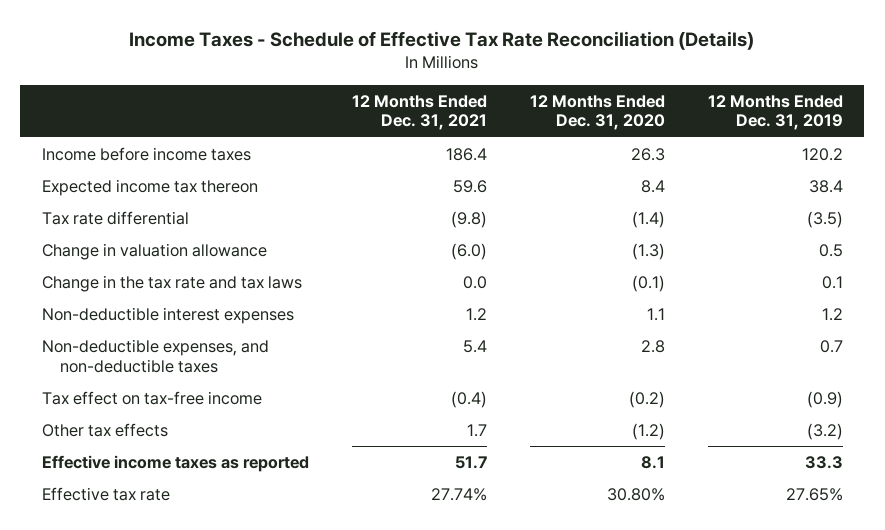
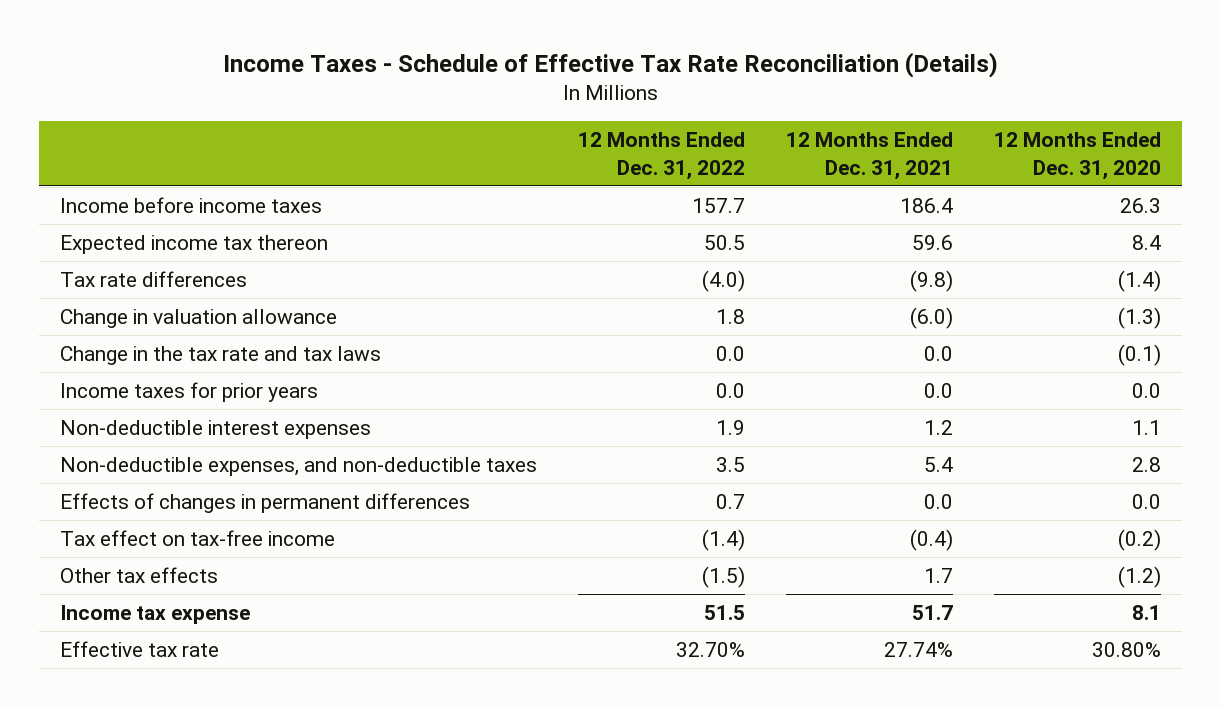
[707,94,843,131] 12 Months Ended Dec. 31, 2019 -> none
none -> [578,132,746,180] 12 Months Ended Dec. 31, 2022
[41,211,189,226] Tax rate differential -> [59,271,247,288] Tax rate differences
none -> [59,382,318,403] Income taxes for prior years
none -> [59,493,470,514] Effects of changes in permanent differences
[41,455,309,473] Effective income taxes as reported -> [59,605,250,625] Income tax expense

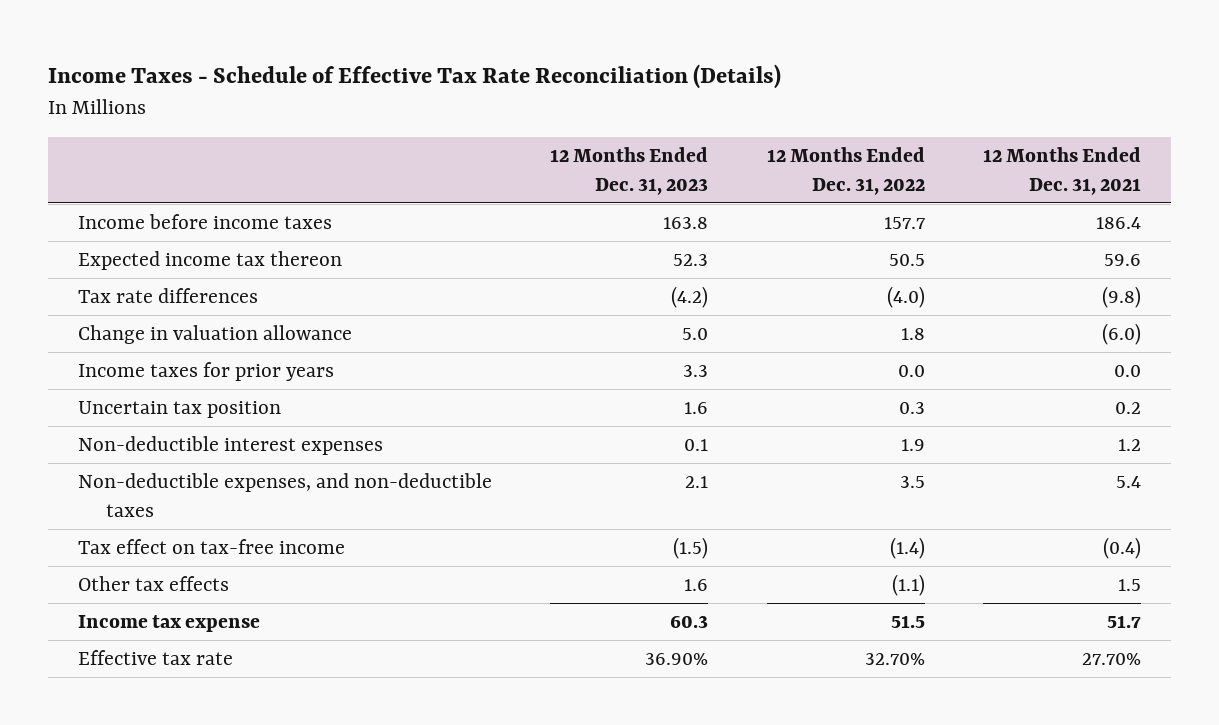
[994,132,1162,180] 12 Months Ended Dec. 31, 2020 -> none
none -> [550,146,709,195] 12 Months Ended Dec. 31, 2023
[59,346,381,366] Change in the tax rate and tax laws -> none
none -> [77,400,281,418] Uncertain tax position
[59,493,470,514] Effects of changes in permanent differences -> none
[702,566,746,589] (1.5) -> [891,573,925,596] (1.1)
[924,568,954,584] 1.7 -> [1118,578,1142,591] 1.5
[884,642,954,658] 27.74% -> [1082,652,1142,665] 27.70%

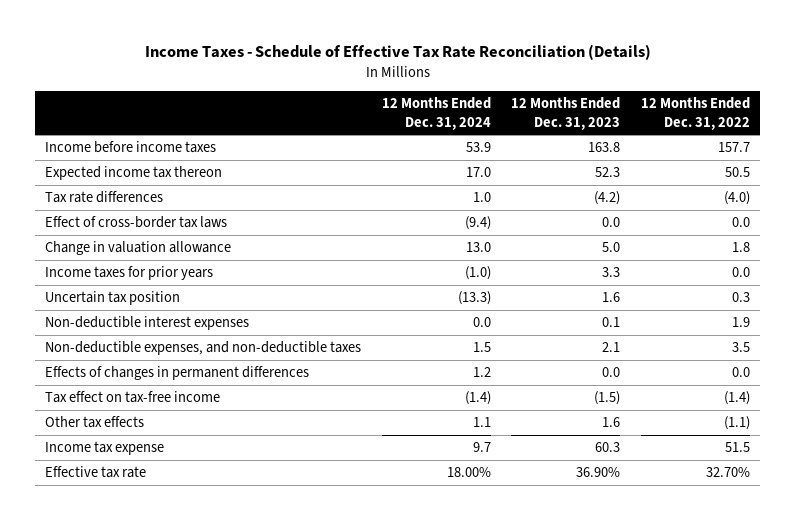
[983,146,1142,195] 12 Months Ended Dec. 31, 2021 -> none
none -> [381,97,491,130] 12 Months Ended Dec. 31, 2024
none -> [45,216,228,229] Effect of cross-border tax laws
none -> [45,366,310,381] Effects of changes in permanent differences

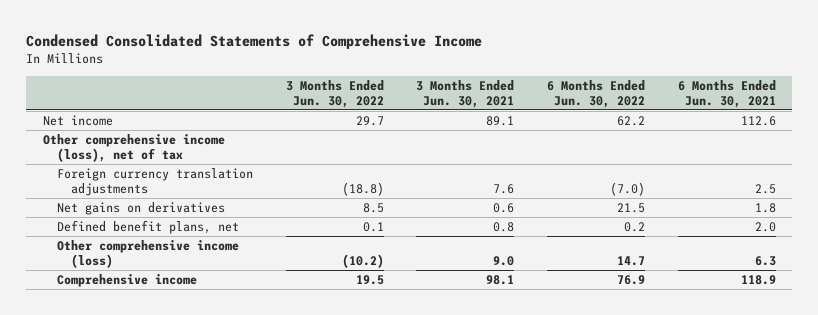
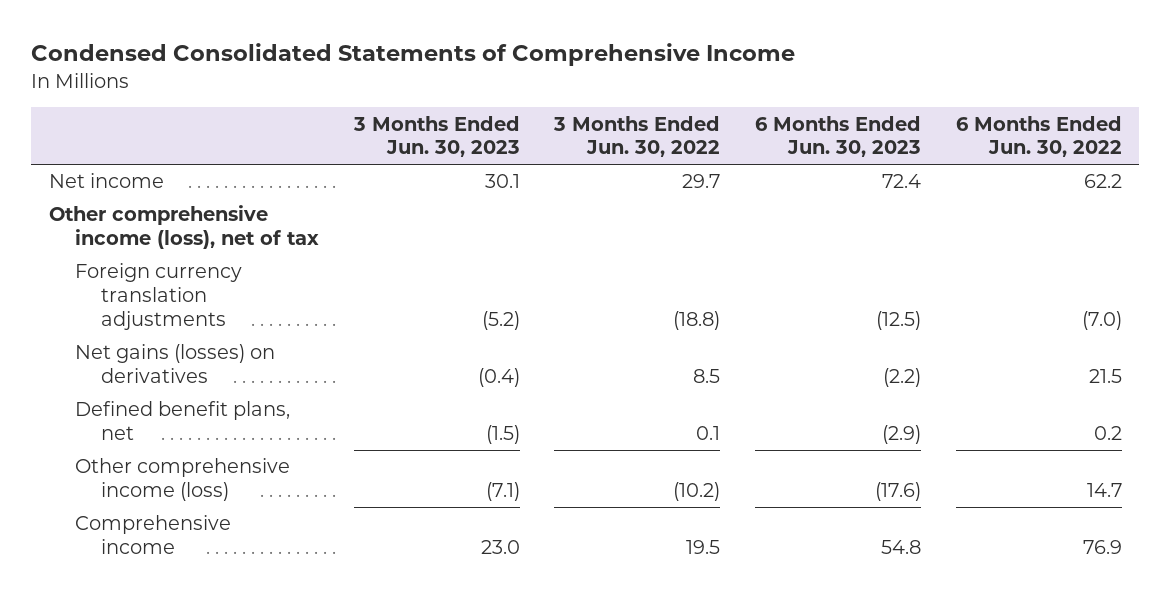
[416,79,515,108] 3 Months Ended Jun. 30, 2021 -> none
[677,79,776,108] 6 Months Ended Jun. 30, 2021 -> none
none -> [352,115,520,158] 3 Months Ended Jun. 30, 2023
none -> [755,115,922,158] 6 Months Ended Jun. 30, 2023
[57,201,226,215] Net gains on derivatives -> [74,344,275,384] Net gains (losses) on derivatives

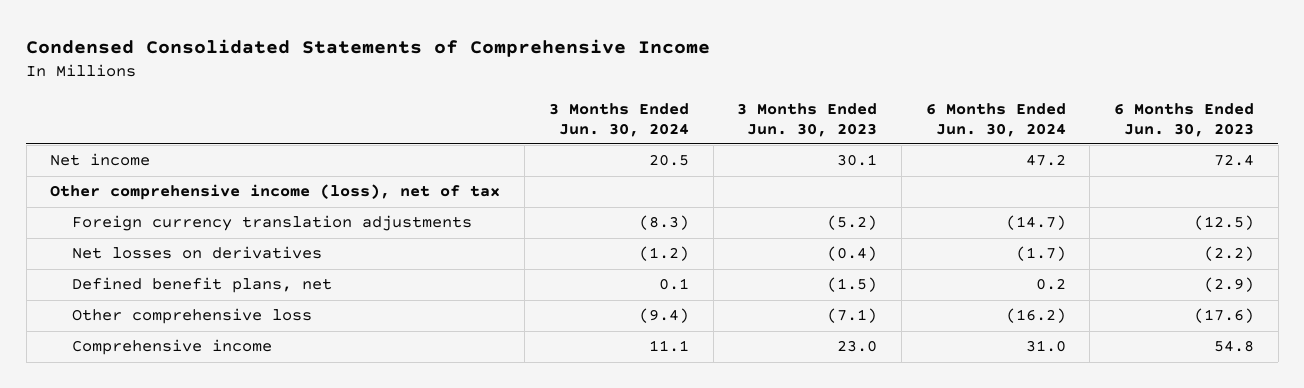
[553,115,721,158] 3 Months Ended Jun. 30, 2022 -> none
[955,115,1122,158] 6 Months Ended Jun. 30, 2022 -> none
none -> [548,102,689,137] 3 Months Ended Jun. 30, 2024
none -> [925,102,1066,137] 6 Months Ended Jun. 30, 2024
[74,344,275,384] Net gains (losses) on derivatives -> [71,246,322,260] Net losses on derivatives
[74,458,290,502] Other comprehensive income (loss) -> [71,308,312,325] Other comprehensive loss

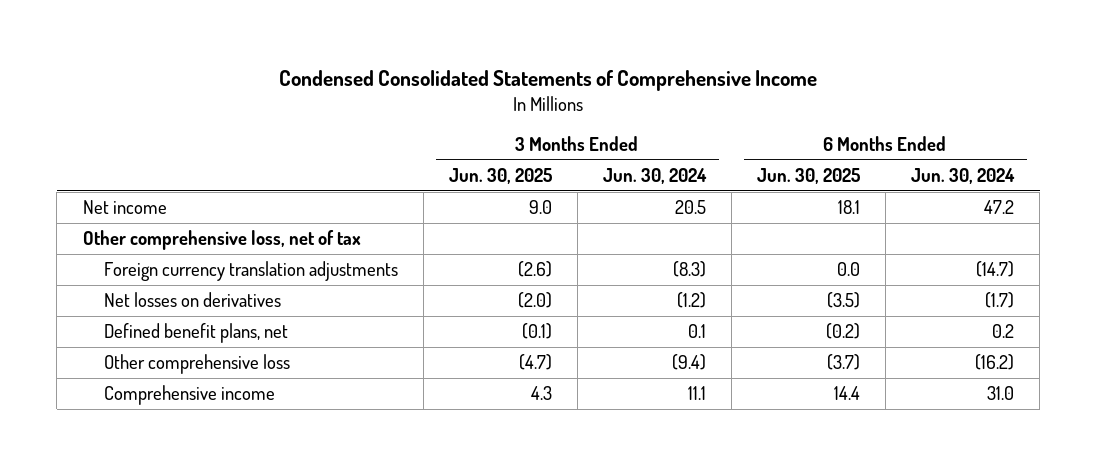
[737,102,878,137] 3 Months Ended Jun. 30, 2023 -> none
[1114,102,1255,137] 6 Months Ended Jun. 30, 2023 -> none
none -> [448,168,552,185] Jun. 30, 2025
none -> [756,168,860,185] Jun. 30, 2025
[50,184,501,201] Other comprehensive income (loss), net of tax -> [82,230,361,251] Other comprehensive loss, net of tax

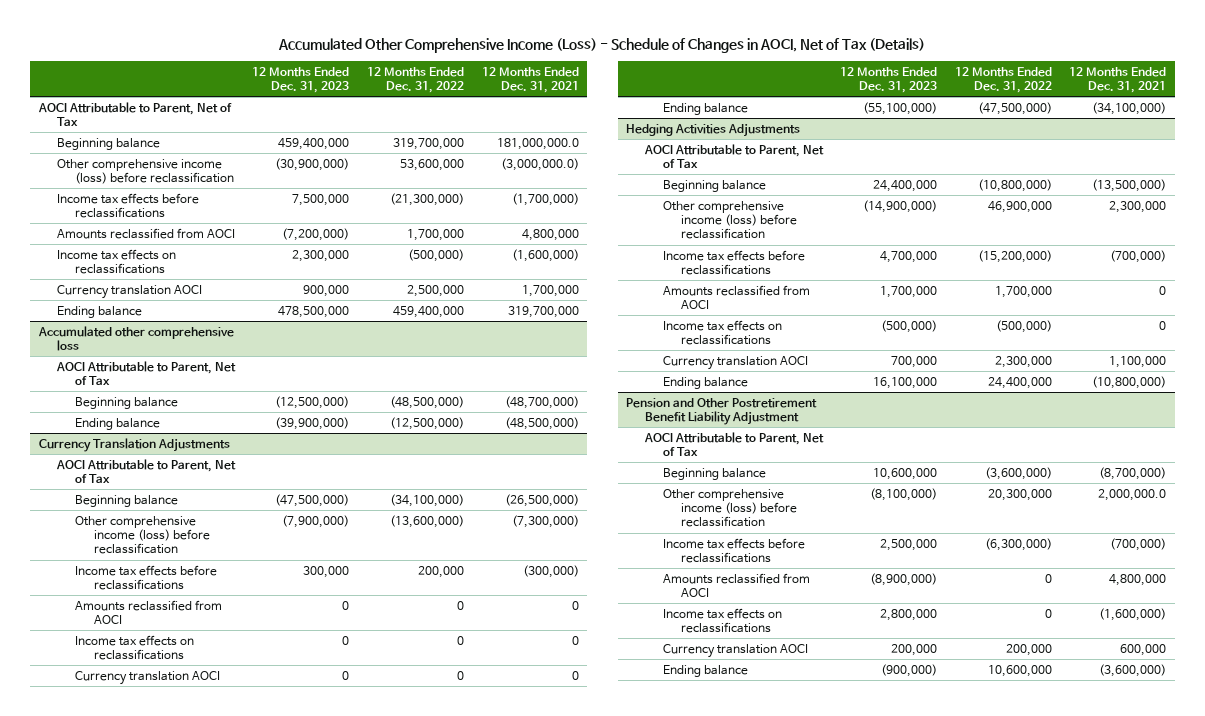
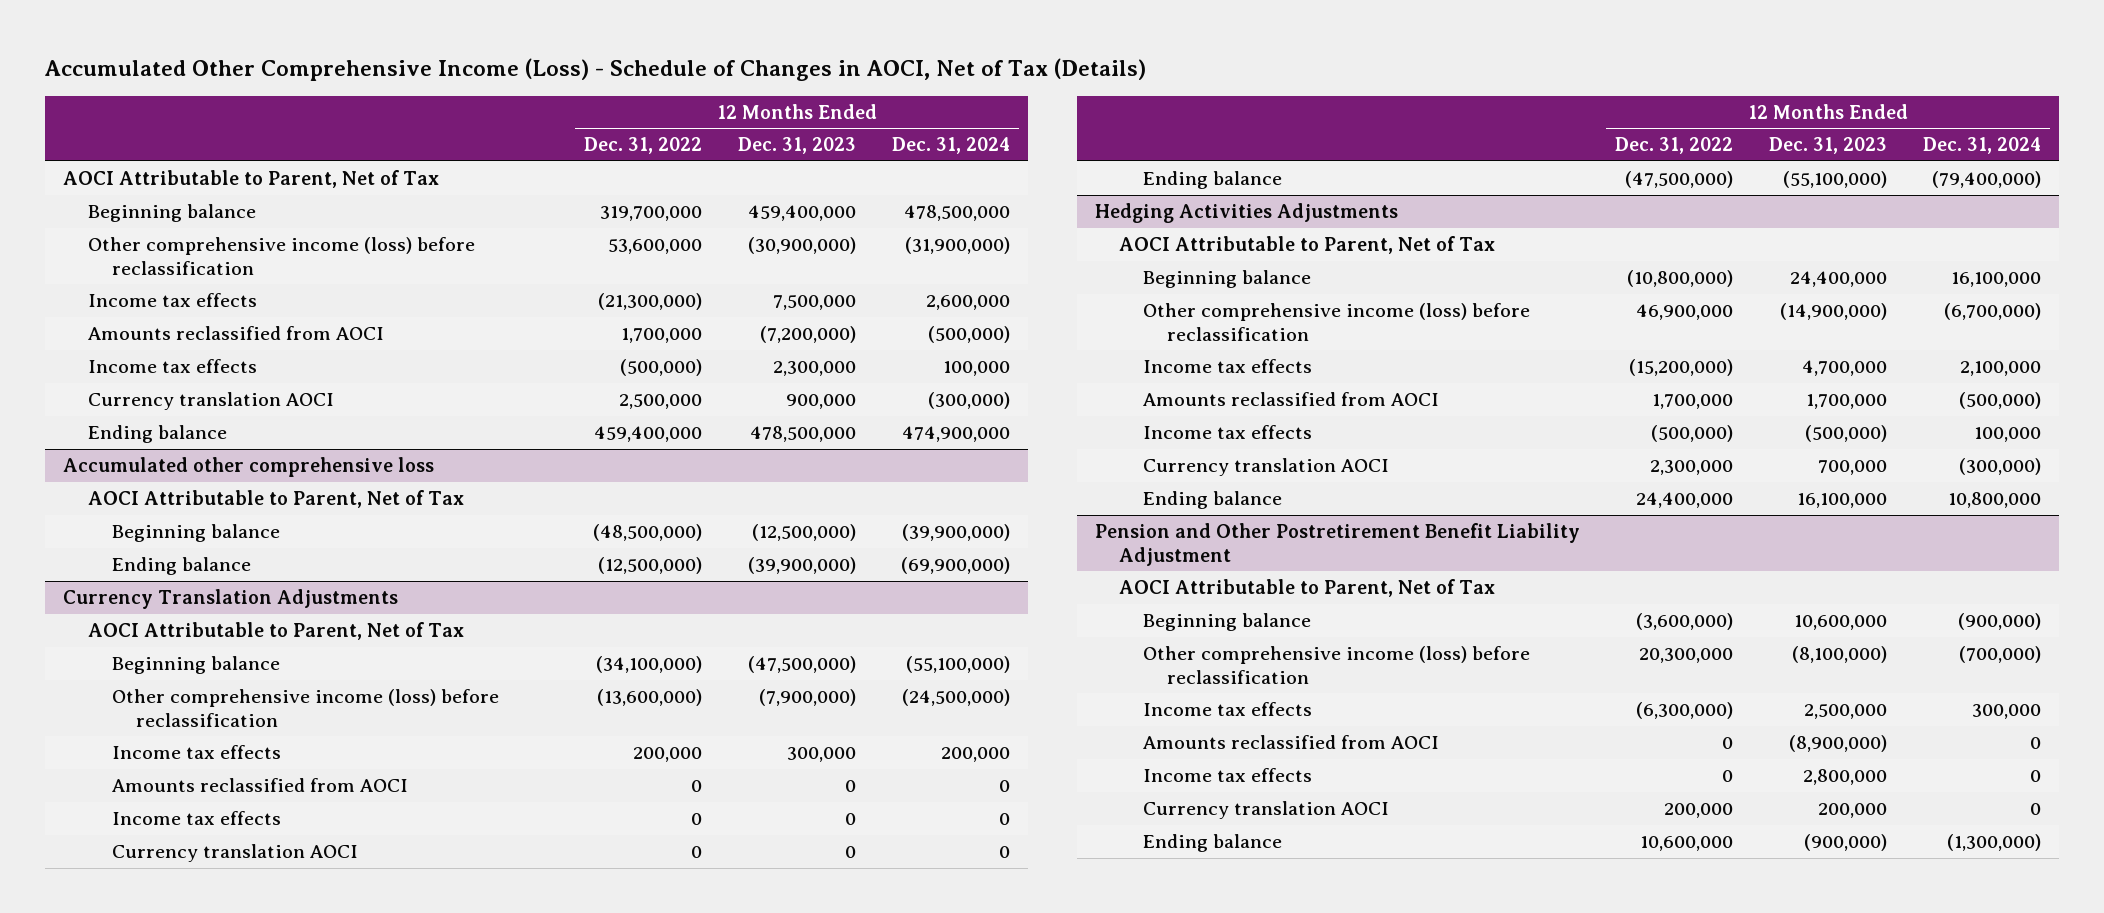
[481,66,579,93] 12 Months Ended Dec. 31, 2021 -> none
none -> [891,137,1010,155] Dec. 31, 2024
[56,193,199,219] Income tax effects before reclassifications -> [87,293,257,308] Income tax effects
[56,249,176,275] Income tax effects on reclassifications -> [87,359,257,374] Income tax effects
[75,565,218,591] Income tax effects before reclassifications -> [111,745,281,760] Income tax effects
[75,635,195,661] Income tax effects on reclassifications -> [111,811,281,826] Income tax effects
[662,250,805,276] Income tax effects before reclassifications -> [1143,359,1313,374] Income tax effects
[662,320,782,346] Income tax effects on reclassifications -> [1143,425,1313,440] Income tax effects
[662,538,805,564] Income tax effects before reclassifications -> [1143,702,1313,717] Income tax effects
[662,608,782,634] Income tax effects on reclassifications -> [1143,768,1313,783] Income tax effects

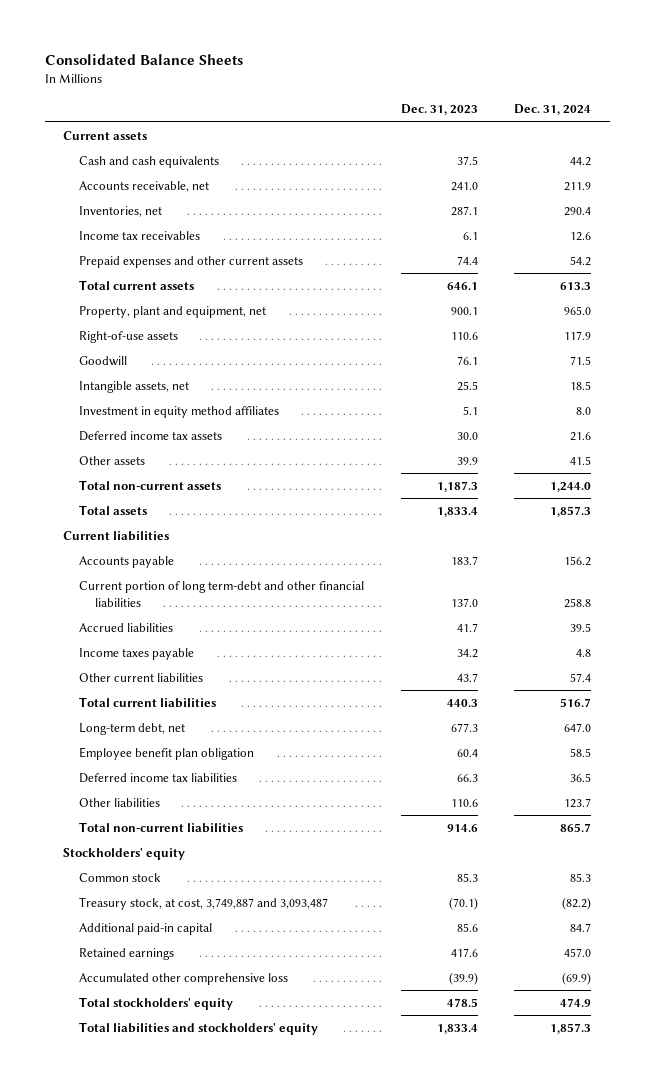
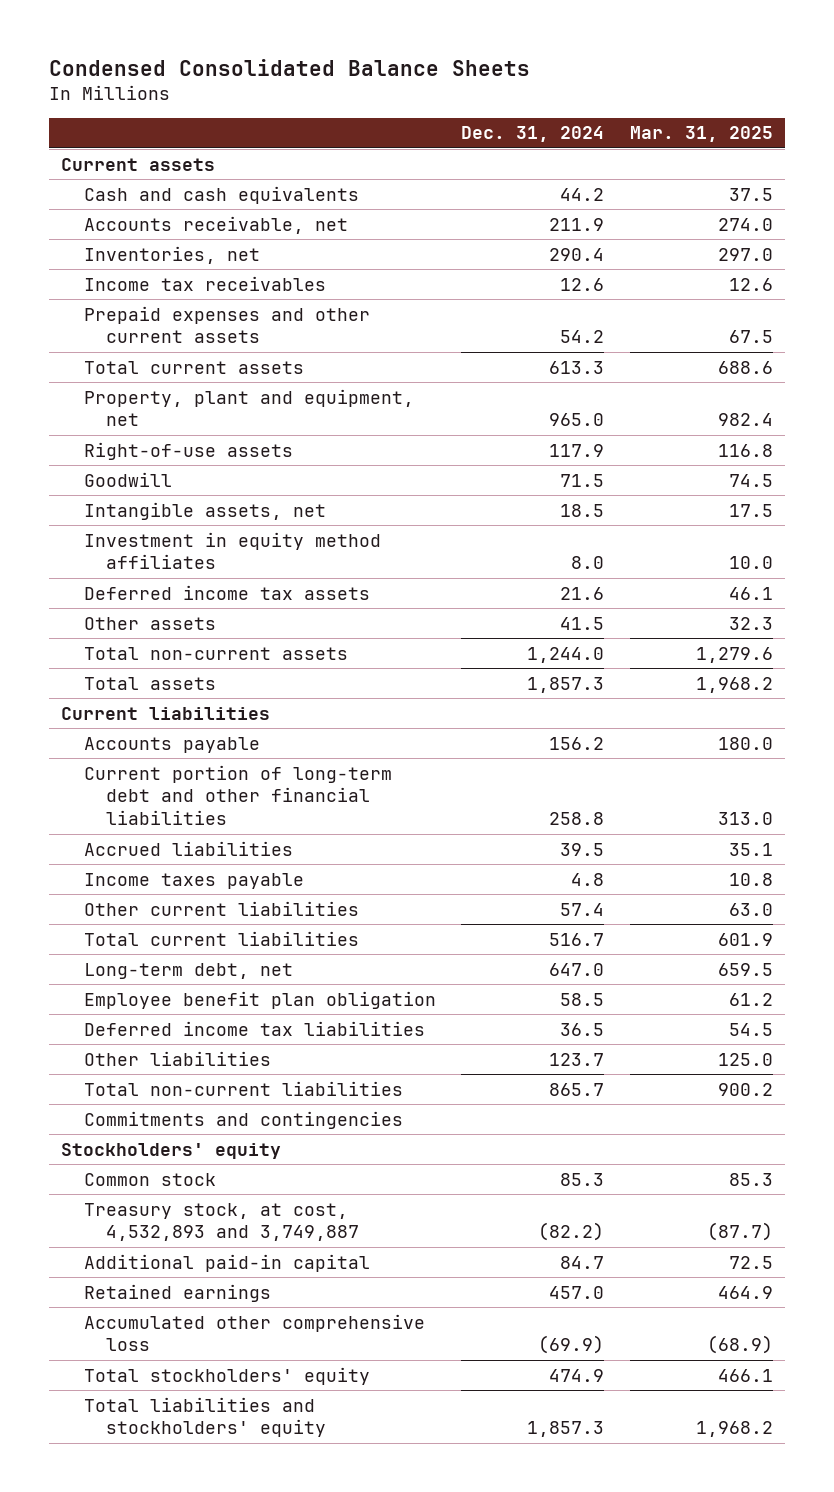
[44,54,243,66] Consolidated Balance Sheets -> [48,59,530,77] Condensed Consolidated Balance Sheets
[400,104,478,116] Dec. 31, 2023 -> none
none -> [629,126,773,143] Mar. 31, 2025
[78,581,364,607] Current portion of long term-debt and other financial liabilities -> [83,764,392,825] Current portion of long-term debt and other financial liabilities
none -> [83,1110,403,1129] Commitments and contingencies
[78,897,328,911] Treasury stock, at cost, 3,749,887 and 3,093,487 -> [83,1202,359,1242] Treasury stock, at cost, 4,532,893 and 3,749,887

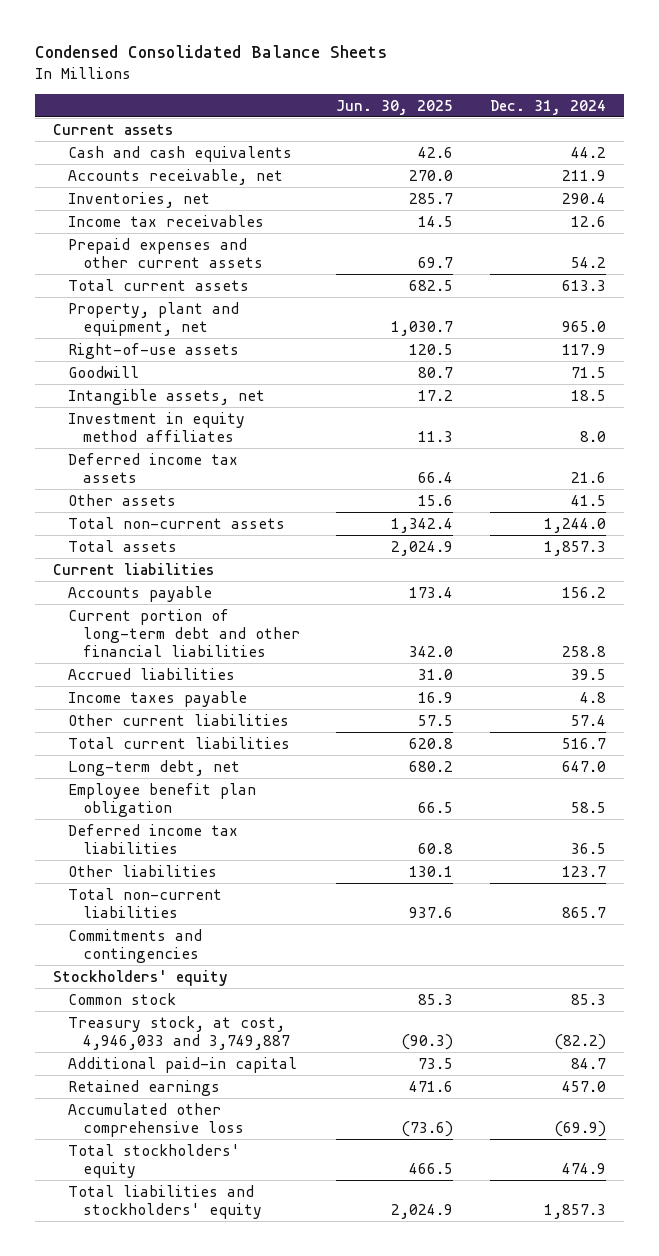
[629,126,773,143] Mar. 31, 2025 -> none
none -> [336,99,454,115] Jun. 30, 2025
[83,1202,359,1242] Treasury stock, at cost, 4,532,893 and 3,749,887 -> [67,1015,290,1050] Treasury stock, at cost, 4,946,033 and 3,749,887

